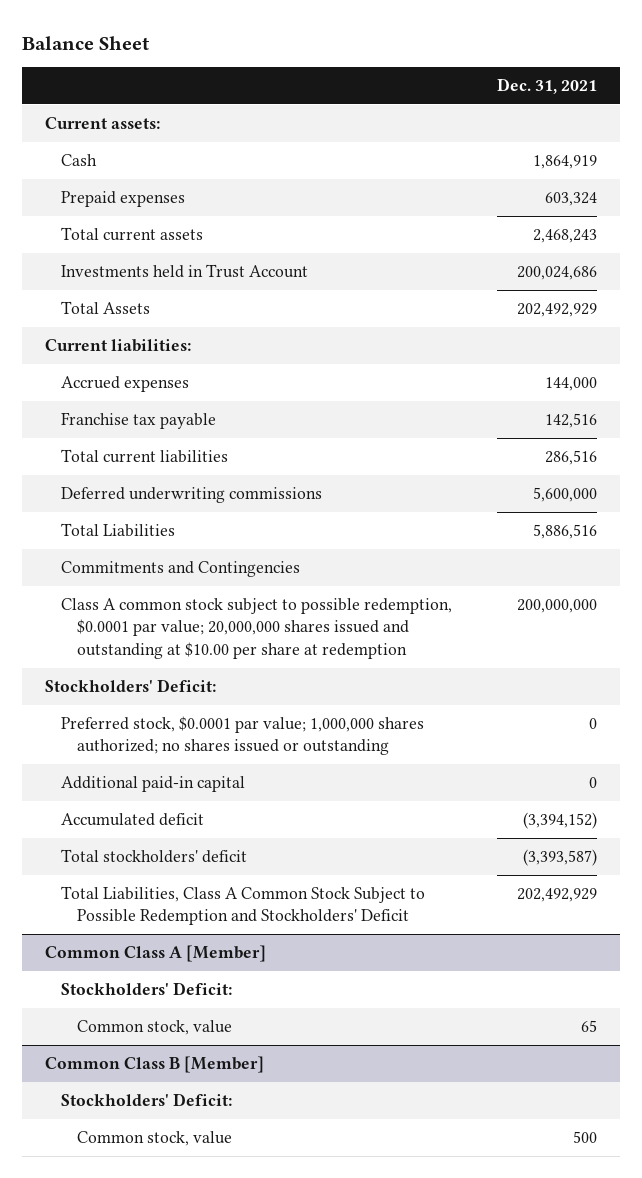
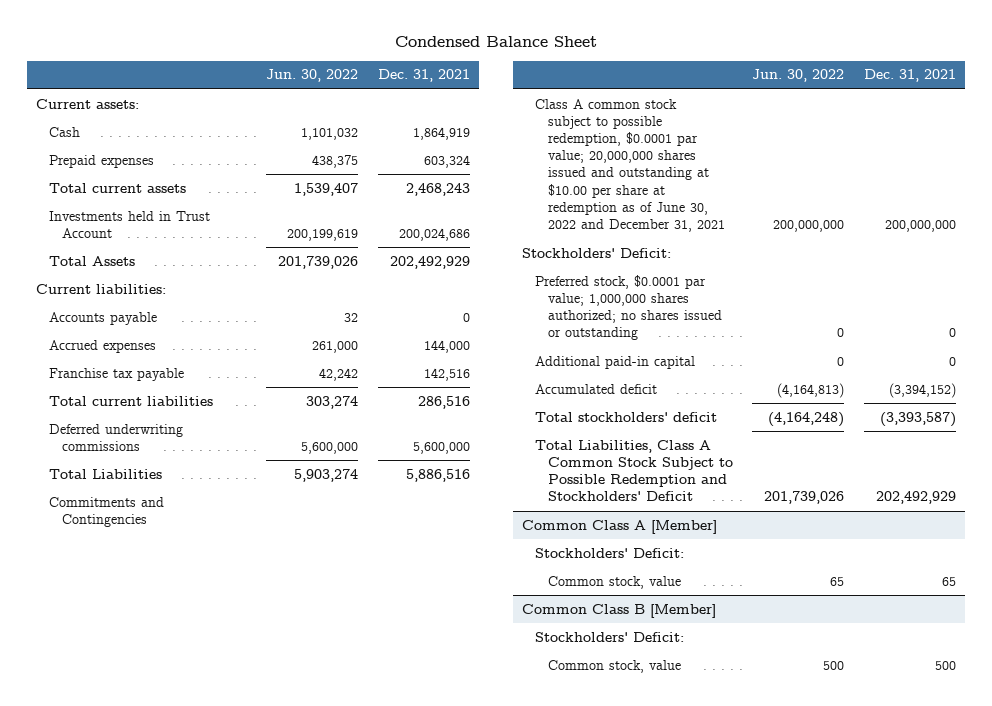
[22,35,150,50] Balance Sheet -> [394,36,597,48] Condensed Balance Sheet
none -> [266,69,359,83] Jun. 30, 2022
none -> [49,311,158,325] Accounts payable
[60,598,452,659] Class A common stock subject to possible redemption, $0.0001 par value; 20,000,000 shares issued and outstanding at $10.00 per share at redemption -> [535,98,726,233] Class A common stock subject to possible redemption, $0.0001 par value; 20,000,000 shares issued and outstanding at $10.00 per share at redemption as of June 30, 2022 and December 31, 2021

